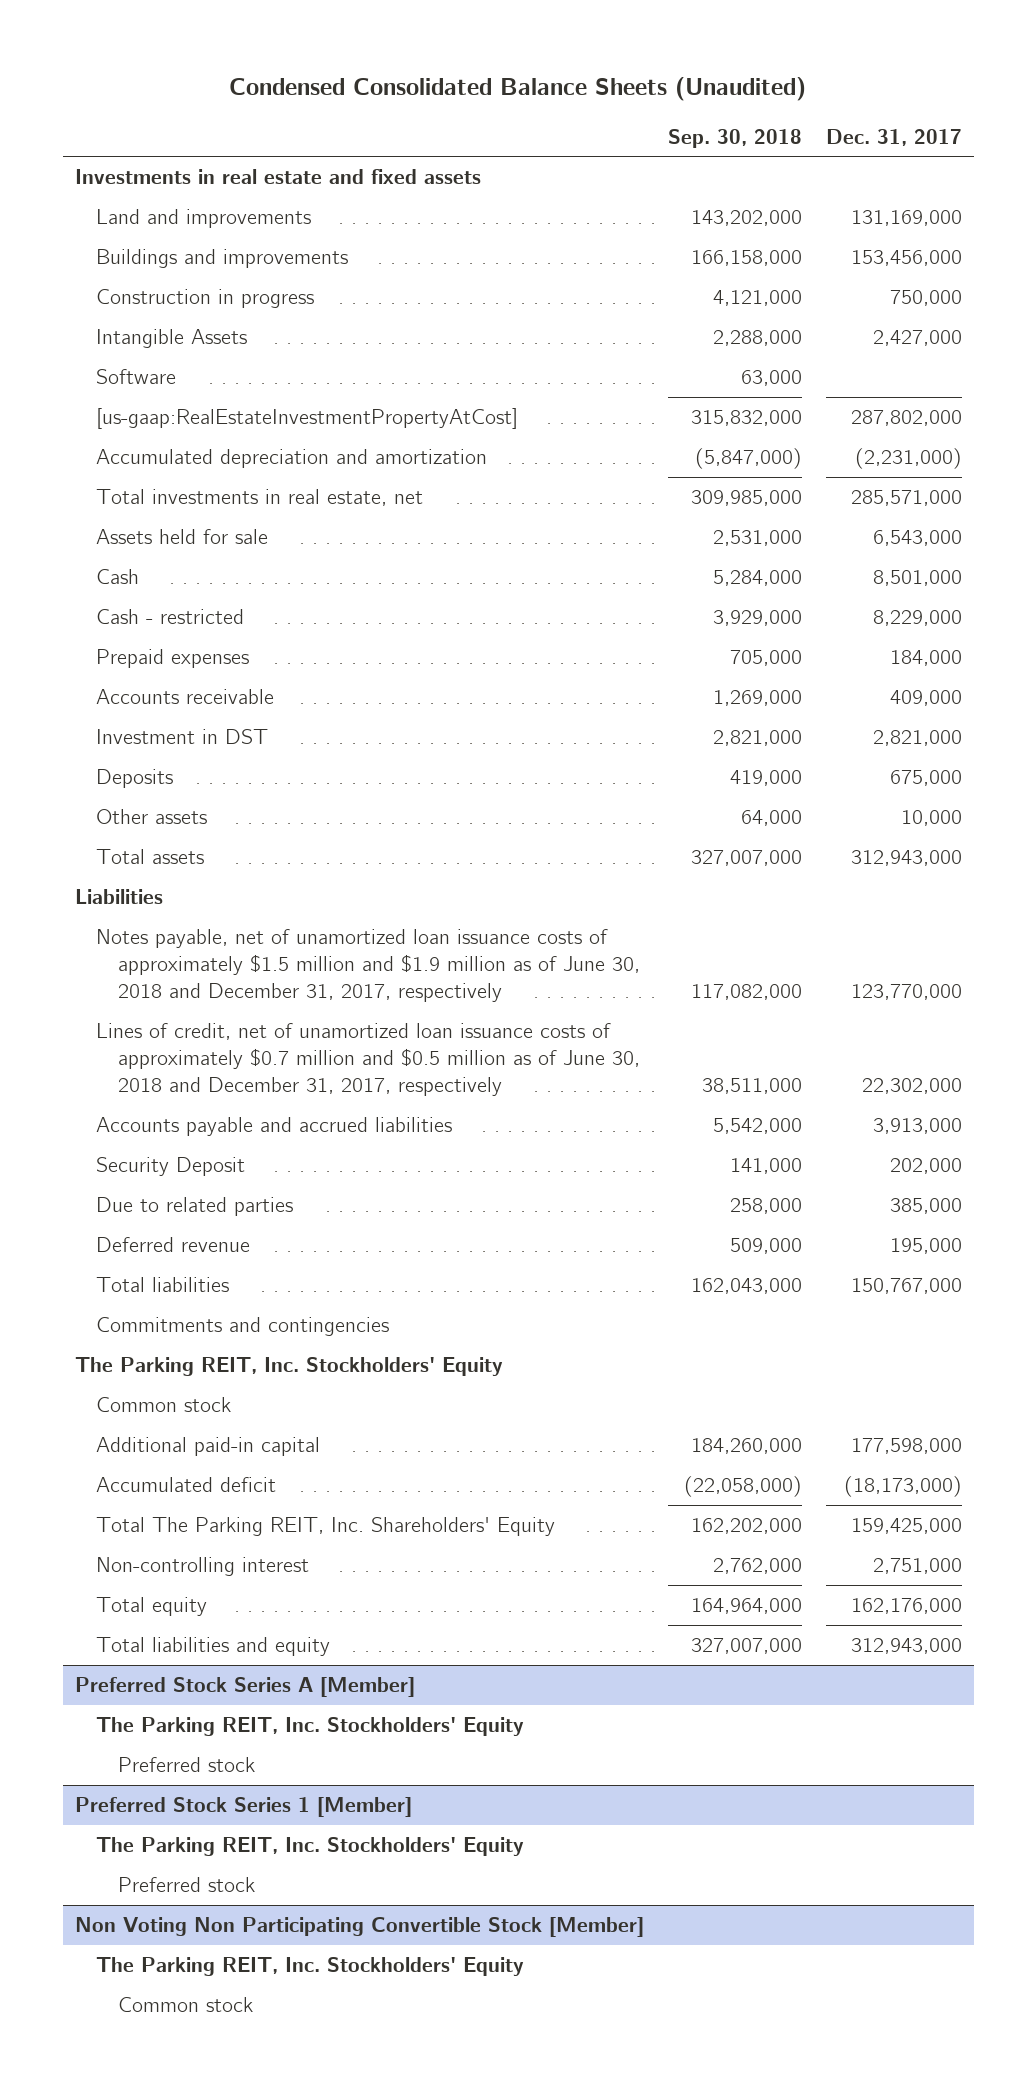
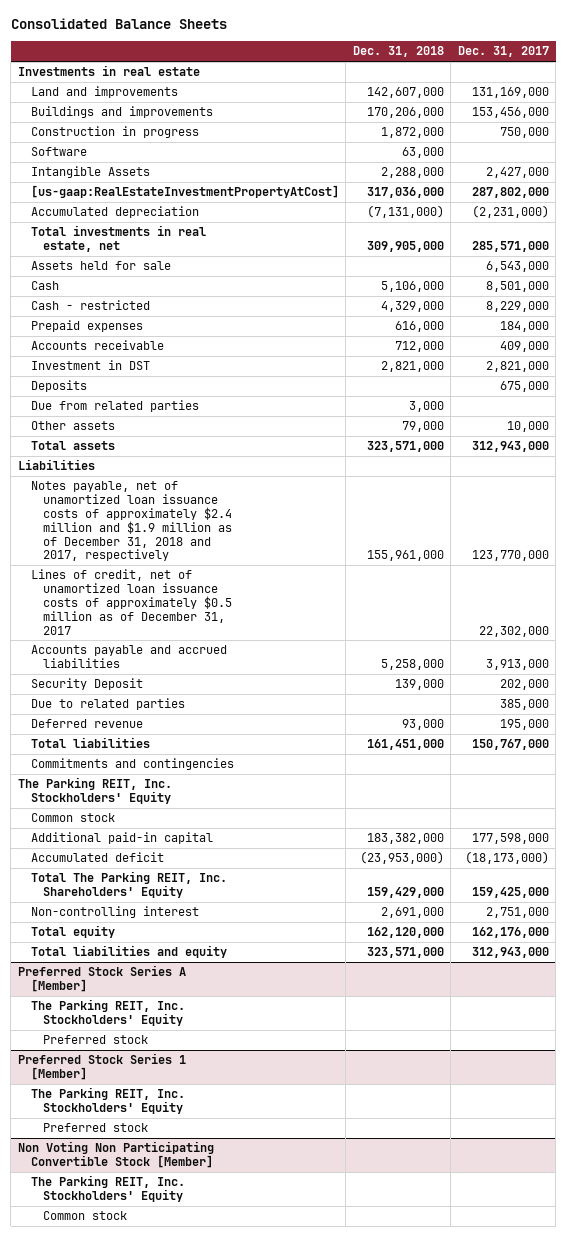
[229,77,807,102] Condensed Consolidated Balance Sheets (Unaudited) -> [10,18,227,30] Consolidated Balance Sheets
[667,128,802,148] Sep. 30, 2018 -> none
none -> [352,46,444,58] Dec. 31, 2018
[74,169,481,185] Investments in real estate and fixed assets -> [17,65,200,77] Investments in real estate
[96,329,248,349] Intangible Assets -> [30,166,150,179] Intangible Assets
[96,449,488,469] Accumulated depreciation and amortization -> [30,206,199,219] Accumulated depreciation
none -> [30,400,199,413] Due from related parties
[96,929,640,1002] Notes payable, net of unamortized loan issuance costs of approximately $1.5 million and $1.9 million as of June 30, 2018 and December 31, 2017, respectively -> [30,481,233,562] Notes payable, net of unamortized loan issuance costs of approximately $2.4 million and $1.9 million as of December 31, 2018 and 2017, respectively
[96,1023,640,1096] Lines of credit, net of unamortized loan issuance costs of approximately $0.7 million and $0.5 million as of June 30, 2018 and December 31, 2017, respectively -> [30,569,233,635] Lines of credit, net of unamortized loan issuance costs of approximately $0.5 million as of December 31, 2017

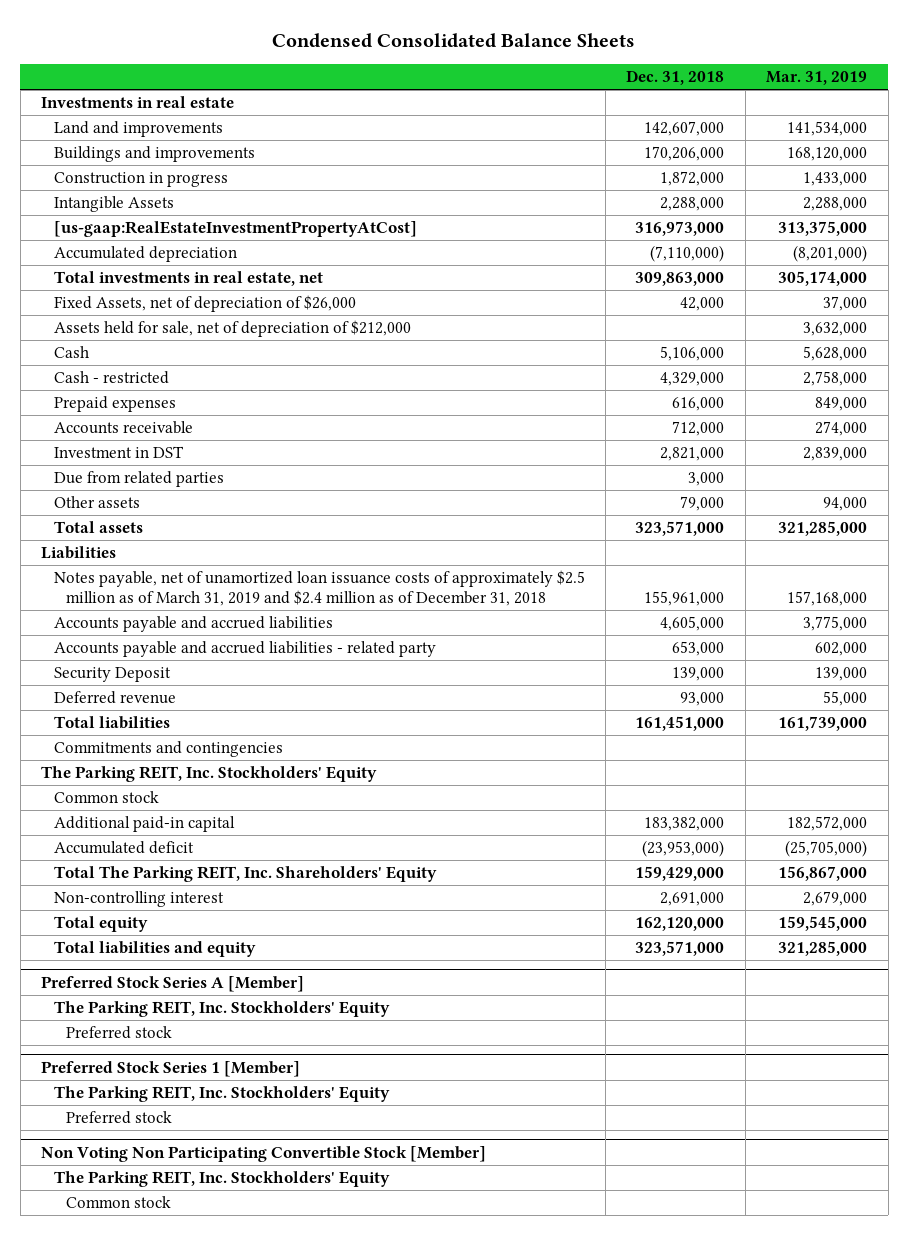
[10,18,227,30] Consolidated Balance Sheets -> [272,32,636,48] Condensed Consolidated Balance Sheets
[457,46,549,58] Dec. 31, 2017 -> none
none -> [766,71,868,86] Mar. 31, 2019
[30,147,87,157] Software -> none
[366,187,444,199] 317,036,000 -> [635,221,725,237] 316,973,000
[366,205,444,219] (7,131,000) -> [650,245,725,263] (7,110,000)
[366,241,444,253] 309,905,000 -> [635,272,725,287] 309,863,000
none -> [53,295,356,313] Fixed Assets, net of depreciation of $26,000
[30,261,171,271] Assets held for sale -> [53,320,411,338] Assets held for sale, net of depreciation of $212,000
[30,380,87,393] Deposits -> none
[30,569,233,635] Lines of credit, net of unamortized loan issuance costs of approximately $0.5 million as of December 31, 2017 -> none
[30,481,233,562] Notes payable, net of unamortized loan issuance costs of approximately $2.4 million and $1.9 million as of December 31, 2018 and 2017, respectively -> [53,570,585,607] Notes payable, net of unamortized loan issuance costs of approximately $2.5 million as of March 31, 2019 and $2.4 million as of December 31, 2018
[380,659,444,671] 5,258,000 -> [660,616,725,632] 4,605,000
none -> [53,641,436,658] Accounts payable and accrued liabilities - related party
[30,698,185,711] Due to related parties -> none

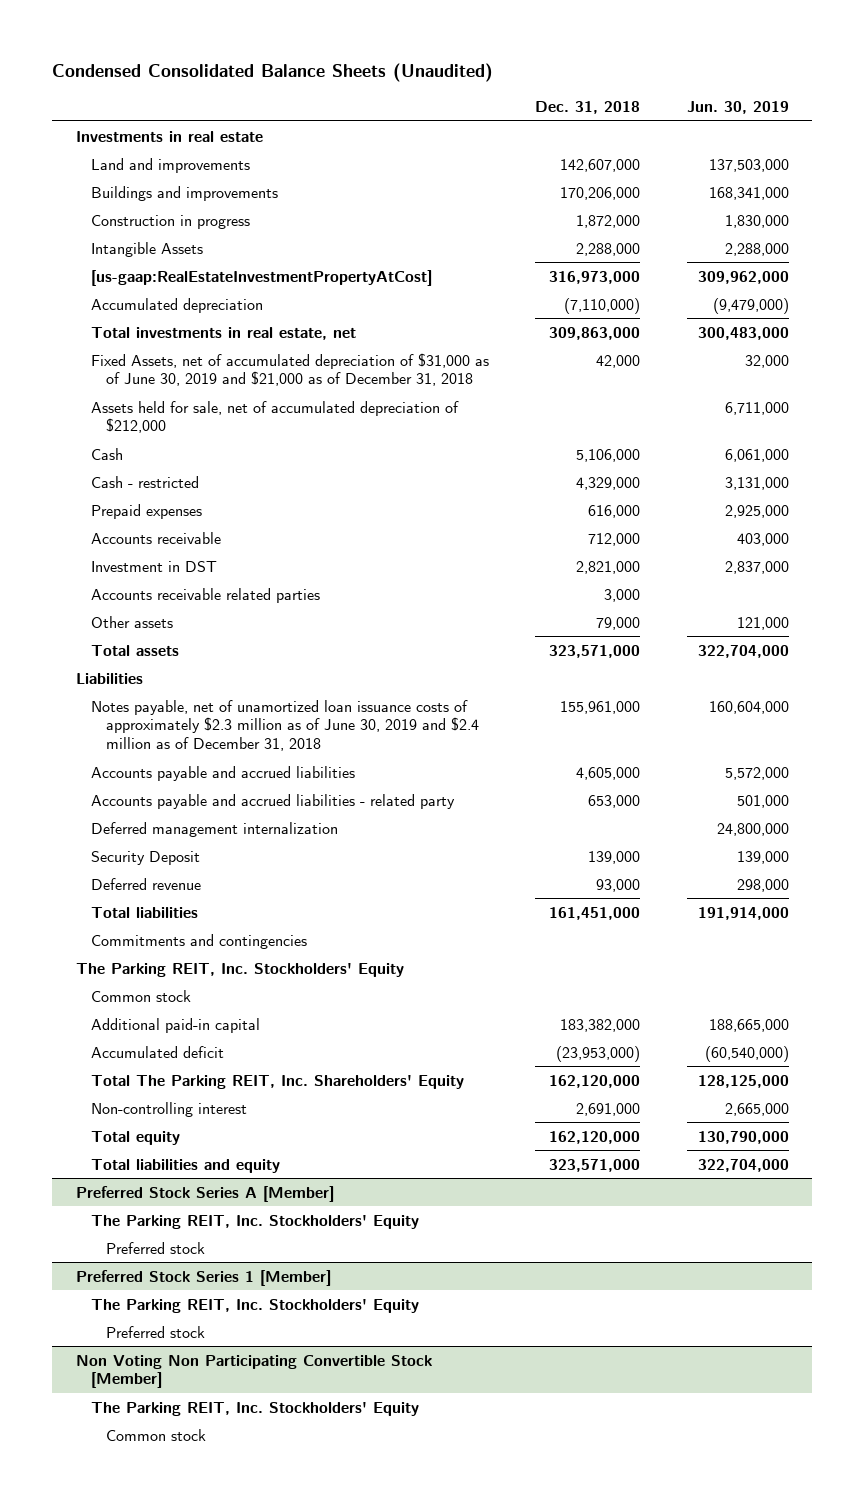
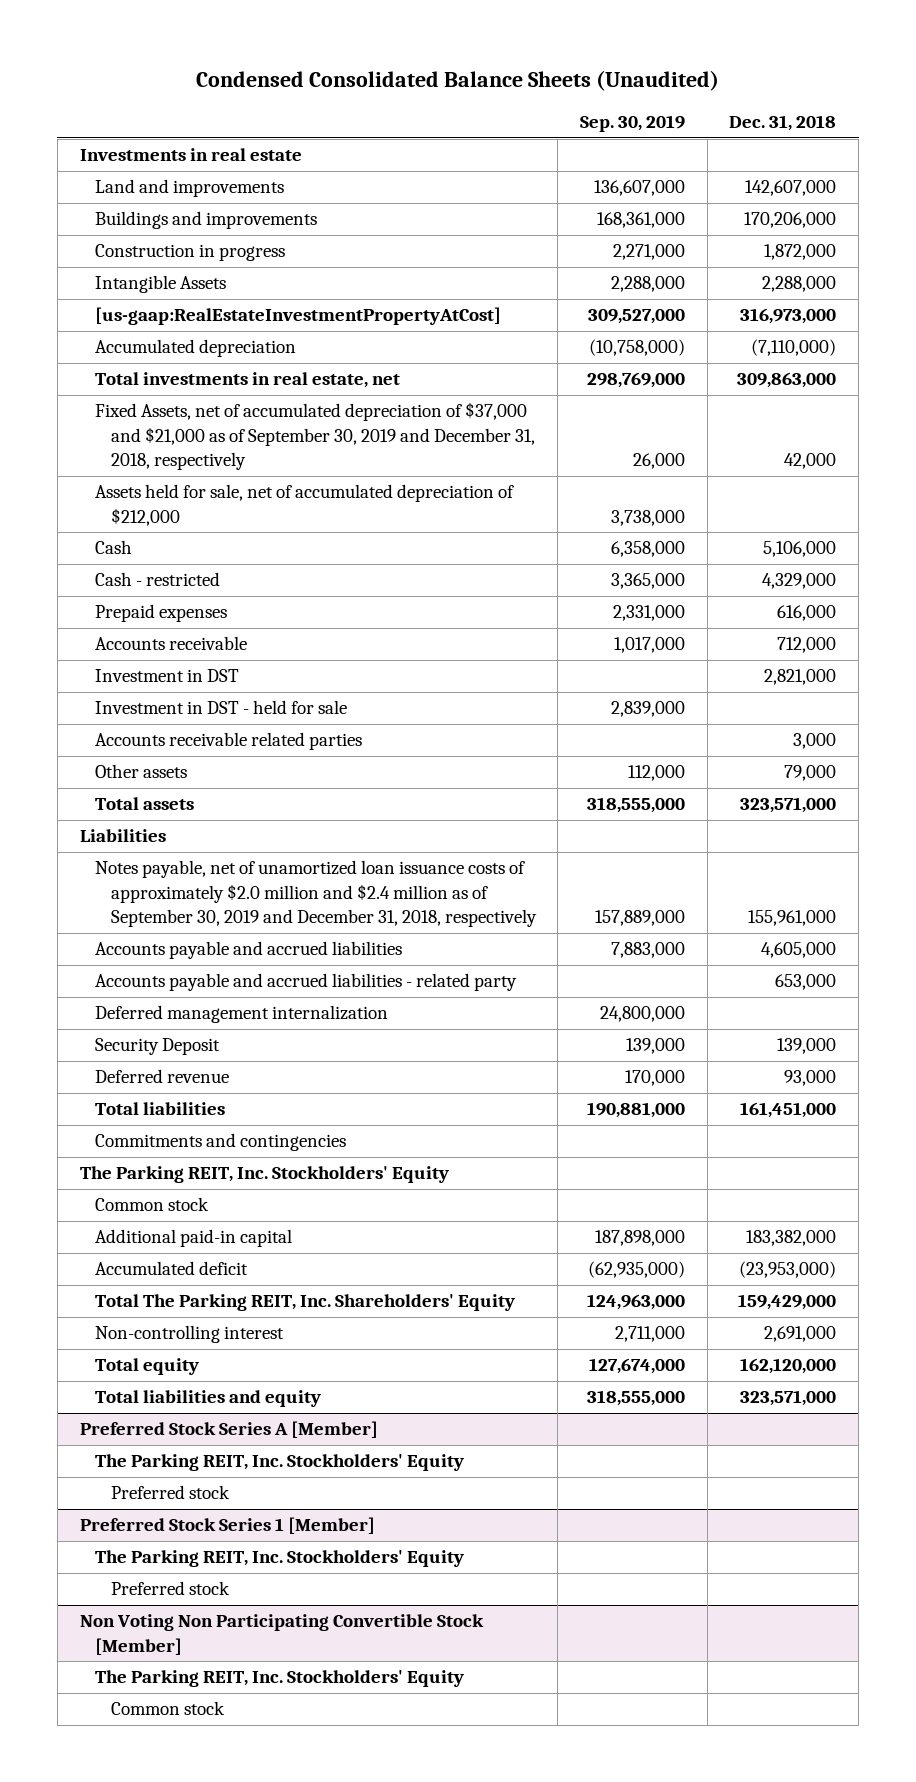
[687,100,790,114] Jun. 30, 2019 -> none
none -> [580,115,686,133] Sep. 30, 2019
[90,352,489,387] Fixed Assets, net of accumulated depreciation of $31,000 as of June 30, 2019 and $21,000 as of December 31, 2018 -> [95,402,535,471] Fixed Assets, net of accumulated depreciation of $37,000 and $21,000 as of September 30, 2019 and December 31, 2018, respectively
none -> [95,700,348,715] Investment in DST - held for sale
[90,699,479,752] Notes payable, net of unamortized loan issuance costs of approximately $2.3 million as of June 30, 2019 and $2.4 million as of December 31, 2018 -> [95,860,537,928] Notes payable, net of unamortized loan issuance costs of approximately $2.0 million and $2.4 million as of September 30, 2019 and December 31, 2018, respectively
[549,1074,641,1088] 162,120,000 -> [738,1294,837,1311] 159,429,000

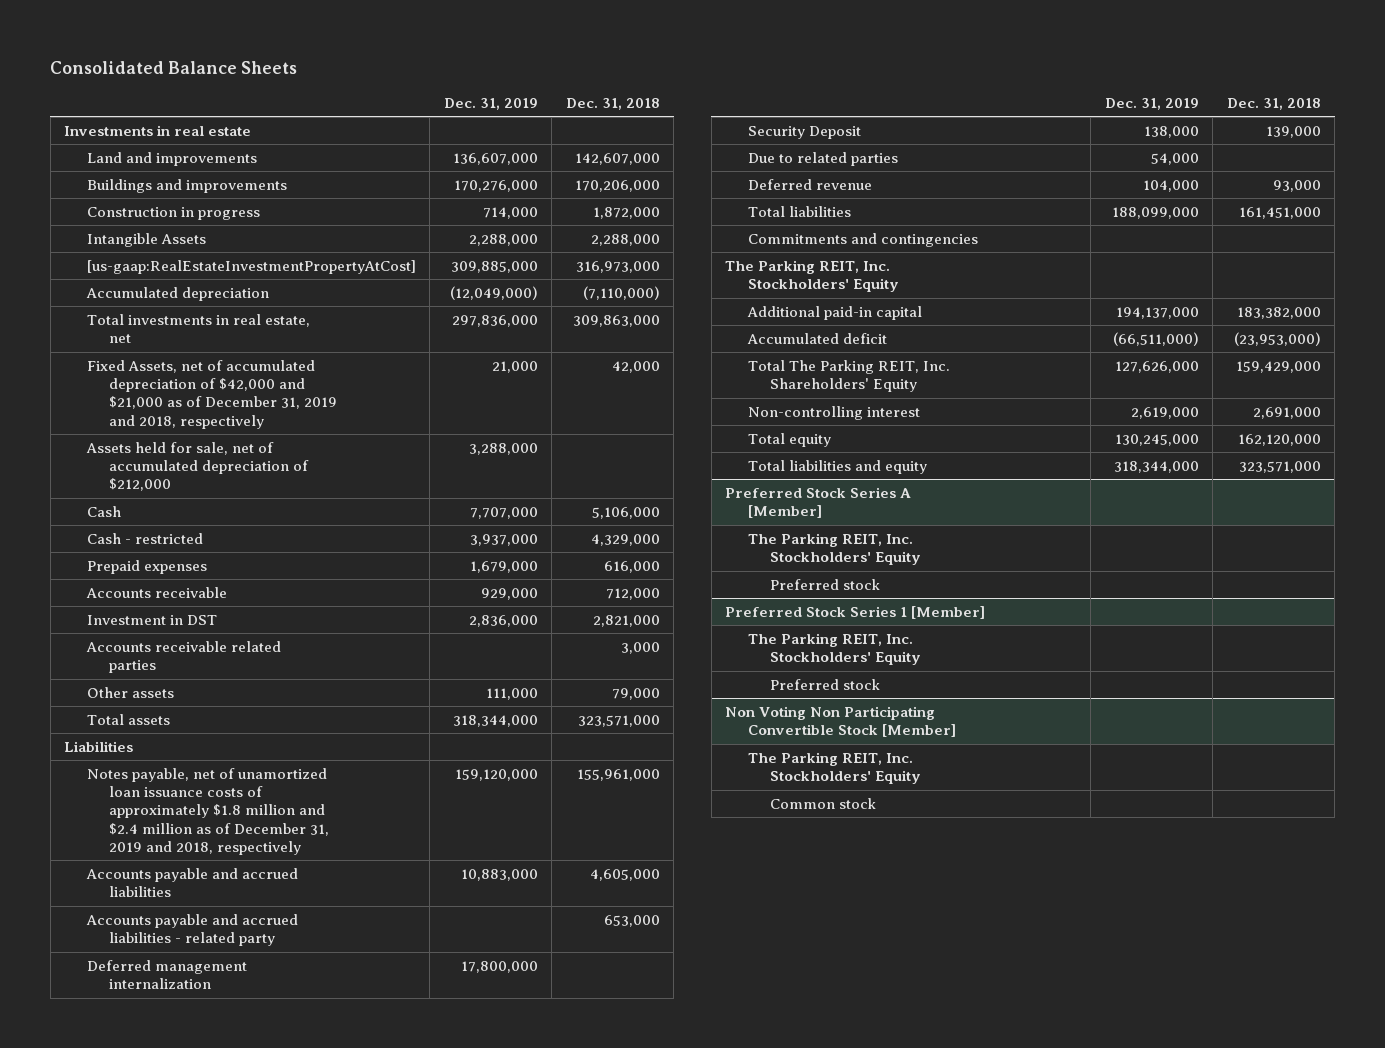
[195,69,719,91] Condensed Consolidated Balance Sheets (Unaudited) -> [50,60,298,74] Consolidated Balance Sheets
[580,115,686,133] Sep. 30, 2019 -> none
none -> [443,97,538,110] Dec. 31, 2019
[95,402,535,471] Fixed Assets, net of accumulated depreciation of $37,000 and $21,000 as of September 30, 2019 and December 31, 2018, respectively -> [86,359,338,429] Fixed Assets, net of accumulated depreciation of $42,000 and $21,000 as of December 31, 2019 and 2018, respectively
[95,700,348,715] Investment in DST - held for sale -> none
[95,860,537,928] Notes payable, net of unamortized loan issuance costs of approximately $2.0 million and $2.4 million as of September 30, 2019 and December 31, 2018, respectively -> [86,767,330,855] Notes payable, net of unamortized loan issuance costs of approximately $1.8 million and $2.4 million as of December 31, 2019 and 2018, respectively
none -> [747,151,898,166] Due to related parties
[95,1197,210,1212] Common stock -> none

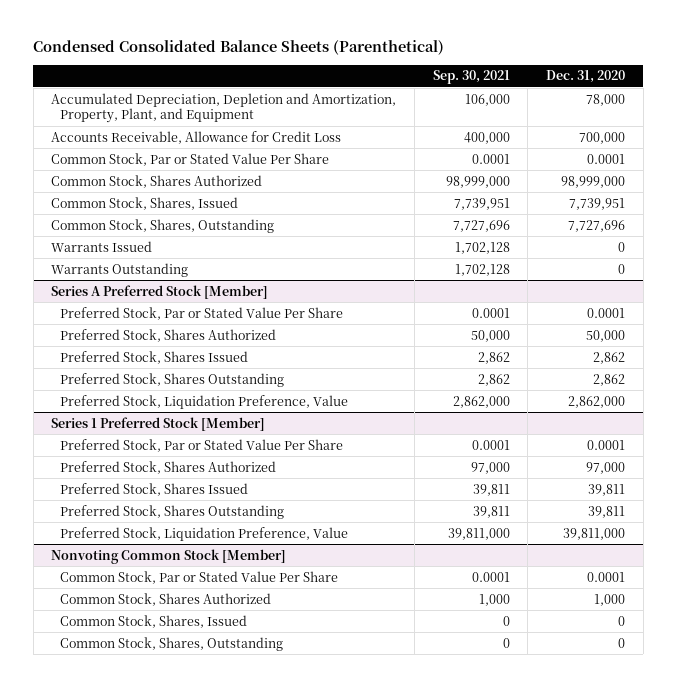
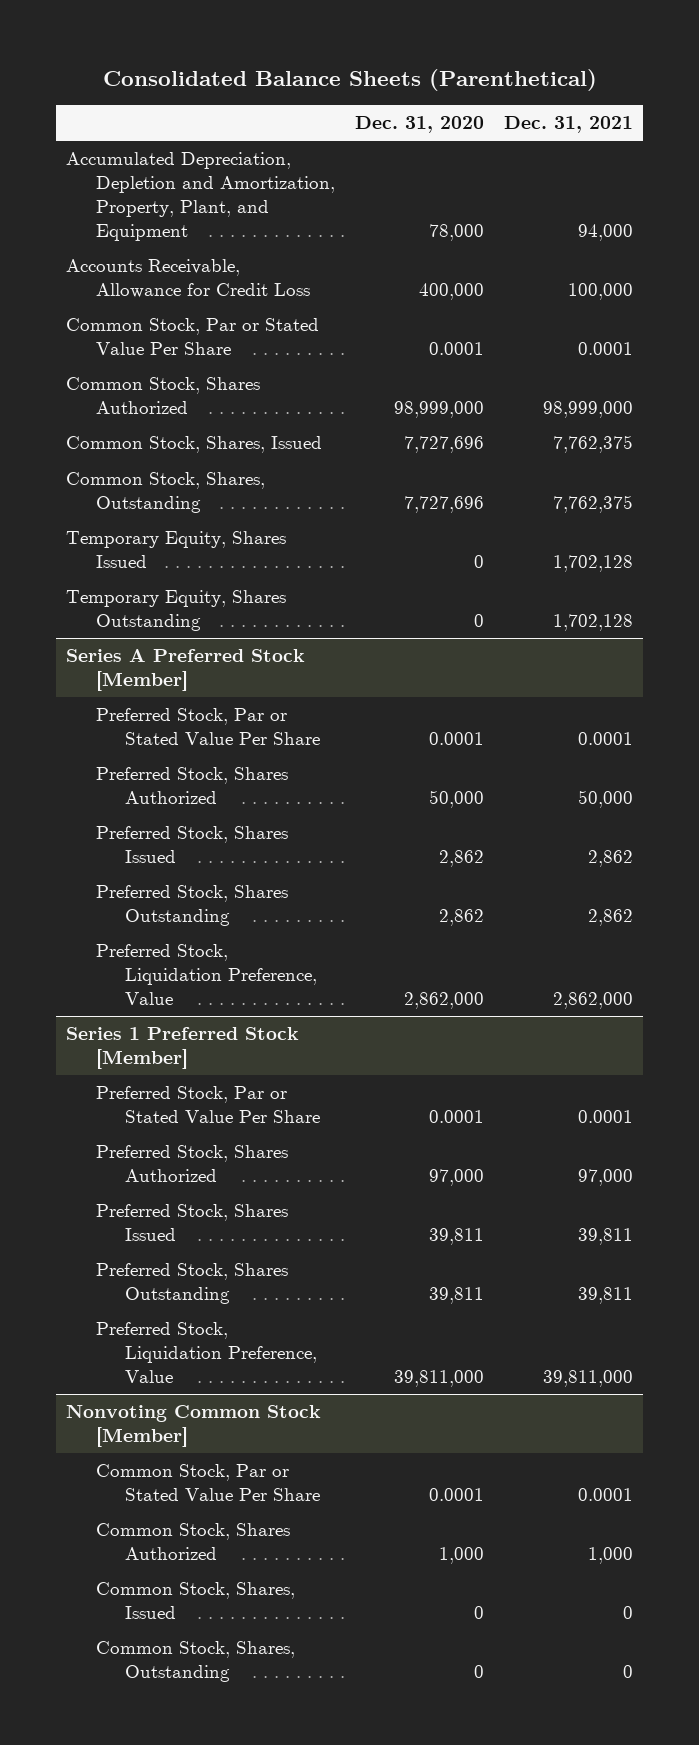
[33,40,445,56] Condensed Consolidated Balance Sheets (Parenthetical) -> [102,68,597,91] Consolidated Balance Sheets (Parenthetical)
[432,70,510,85] Sep. 30, 2021 -> none
none -> [504,116,634,134] Dec. 31, 2021
[579,131,626,144] 700,000 -> [418,283,484,301] 400,000
[569,197,626,210] 7,739,951 -> [403,436,484,454] 7,727,696
[51,240,153,252] Warrants Issued -> [66,531,287,569] Temporary Equity, Shares Issued
[51,262,189,277] Warrants Outstanding -> [66,590,287,632] Temporary Equity, Shares Outstanding

